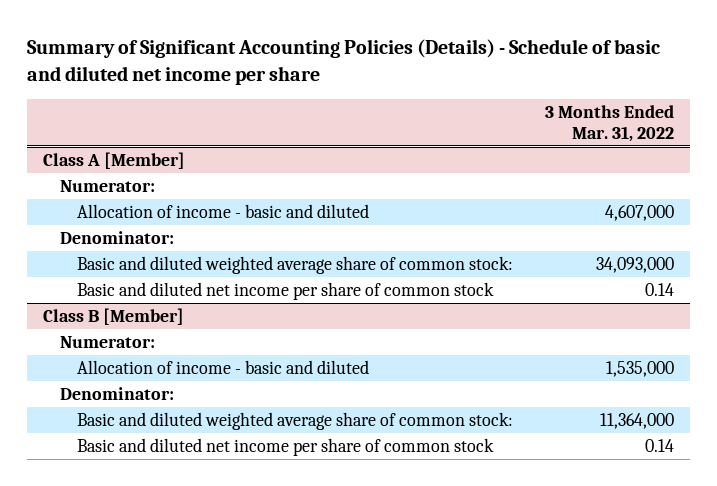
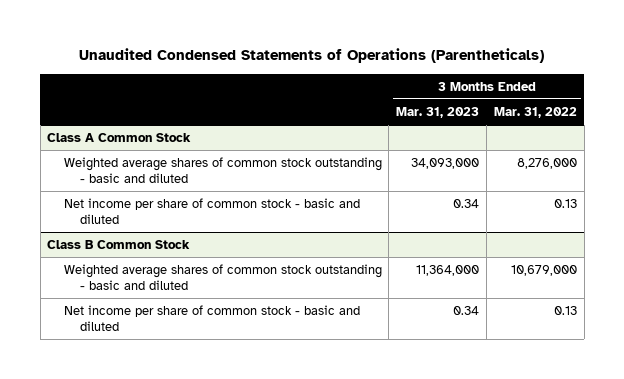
[26,39,660,86] Summary of Significant Accounting Policies (Details) - Schedule of basic and diluted net income per share -> [79,48,545,64] Unaudited Condensed Statements of Operations (Parentheticals)
none -> [396,107,480,119] Mar. 31, 2023
[59,180,155,193] Numerator: -> none
[76,204,369,219] Allocation of income - basic and diluted -> none
[59,231,174,245] Denominator: -> none
[59,336,155,349] Numerator: -> none
[76,360,369,375] Allocation of income - basic and diluted -> none
[59,387,174,401] Denominator: -> none
[42,152,185,170] Class A [Member] -> [47,133,192,143] Class A Common Stock
[76,256,513,275] Basic and diluted weighted average share of common stock: -> [63,157,382,184] Weighted average shares of common stock outstanding - basic and diluted
[596,257,675,274] 34,093,000 -> [516,158,577,170] 8,276,000
[76,282,494,301] Basic and diluted net income per share of common stock -> [63,198,360,225] Net income per share of common stock - basic and diluted
[645,283,675,297] 0.14 -> [553,199,577,209] 0.13
[42,308,184,326] Class B [Member] -> [47,240,191,250] Class B Common Stock
[76,412,513,431] Basic and diluted weighted average share of common stock: -> [63,264,382,291] Weighted average shares of common stock outstanding - basic and diluted
[600,413,675,430] 11,364,000 -> [510,265,577,277] 10,679,000
[76,438,494,457] Basic and diluted net income per share of common stock -> [63,305,360,332] Net income per share of common stock - basic and diluted
[645,439,675,453] 0.14 -> [553,306,577,316] 0.13

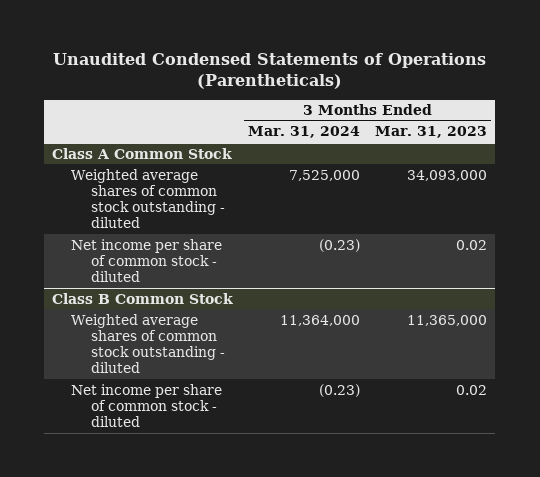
[493,107,577,119] Mar. 31, 2022 -> none
none -> [248,126,361,139] Mar. 31, 2024
[63,157,382,184] Weighted average shares of common stock outstanding - basic and diluted -> [71,168,225,229] Weighted average shares of common stock outstanding - diluted
[63,198,360,225] Net income per share of common stock - basic and diluted -> [71,238,223,283] Net income per share of common stock - diluted
[453,199,480,209] 0.34 -> [456,239,488,250] 0.02
[63,264,382,291] Weighted average shares of common stock outstanding - basic and diluted -> [71,313,225,374] Weighted average shares of common stock outstanding - diluted
[416,265,480,277] 11,364,000 -> [407,314,488,326] 11,365,000
[63,305,360,332] Net income per share of common stock - basic and diluted -> [71,383,223,428] Net income per share of common stock - diluted
[453,306,480,316] 0.34 -> [456,384,488,395] 0.02

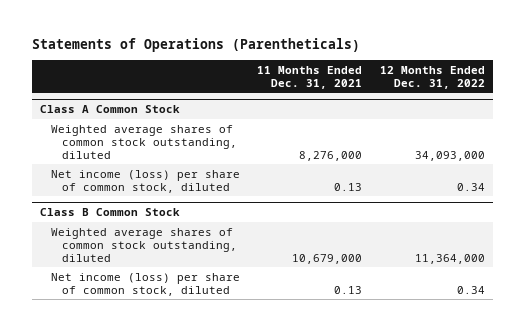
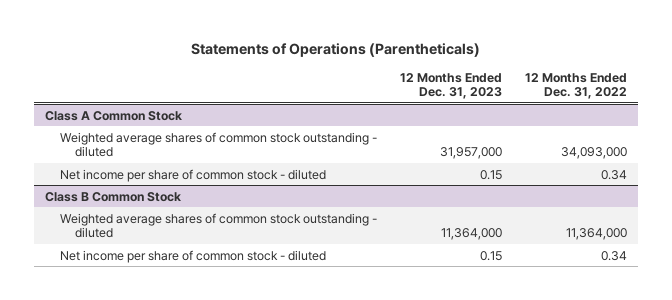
[257,65,363,89] 11 Months Ended Dec. 31, 2021 -> none
none -> [399,72,502,100] 12 Months Ended Dec. 31, 2023
[51,124,238,159] Weighted average shares of common stock outstanding, diluted -> [60,131,378,158] Weighted average shares of common stock outstanding - diluted
[51,169,241,193] Net income (loss) per share of common stock, diluted -> [60,168,327,182] Net income per share of common stock - diluted
[51,227,238,262] Weighted average shares of common stock outstanding, diluted -> [60,212,378,239] Weighted average shares of common stock outstanding - diluted
[51,272,241,296] Net income (loss) per share of common stock, diluted -> [60,249,327,263] Net income per share of common stock - diluted

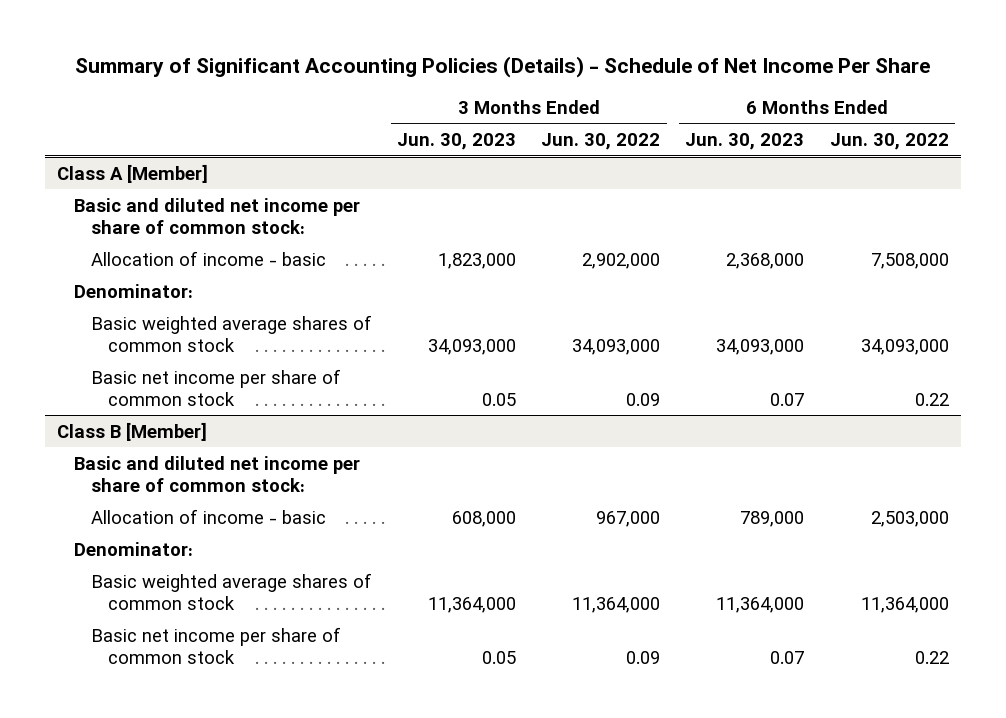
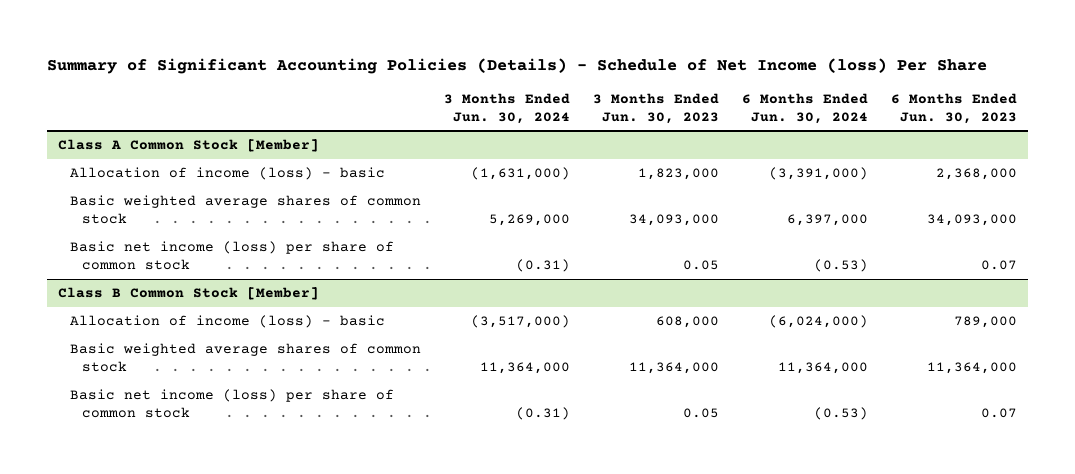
[74,56,930,79] Summary of Significant Accounting Policies (Details) - Schedule of Net Income Per Share -> [46,57,987,74] Summary of Significant Accounting Policies (Details) - Schedule of Net Income (loss) Per Share
[541,133,661,151] Jun. 30, 2022 -> none
[829,133,949,151] Jun. 30, 2022 -> none
none -> [443,92,570,124] 3 Months Ended Jun. 30, 2024
none -> [741,92,868,124] 6 Months Ended Jun. 30, 2024
[74,197,361,234] Basic and diluted net income per share of common stock: -> none
[74,283,194,298] Denominator: -> none
[57,163,209,183] Class A [Member] -> [58,139,320,153] Class A Common Stock [Member]
[91,250,327,266] Allocation of income - basic -> [69,167,385,181] Allocation of income (loss) - basic
[74,455,361,492] Basic and diluted net income per share of common stock: -> none
[74,541,194,556] Denominator: -> none
[91,368,342,406] Basic net income per share of common stock -> [69,241,394,271] Basic net income (loss) per share of common stock
[57,421,208,441] Class B [Member] -> [58,287,320,301] Class B Common Stock [Member]
[91,508,327,524] Allocation of income - basic -> [69,315,385,329] Allocation of income (loss) - basic
[91,626,342,664] Basic net income per share of common stock -> [69,389,394,419] Basic net income (loss) per share of common stock

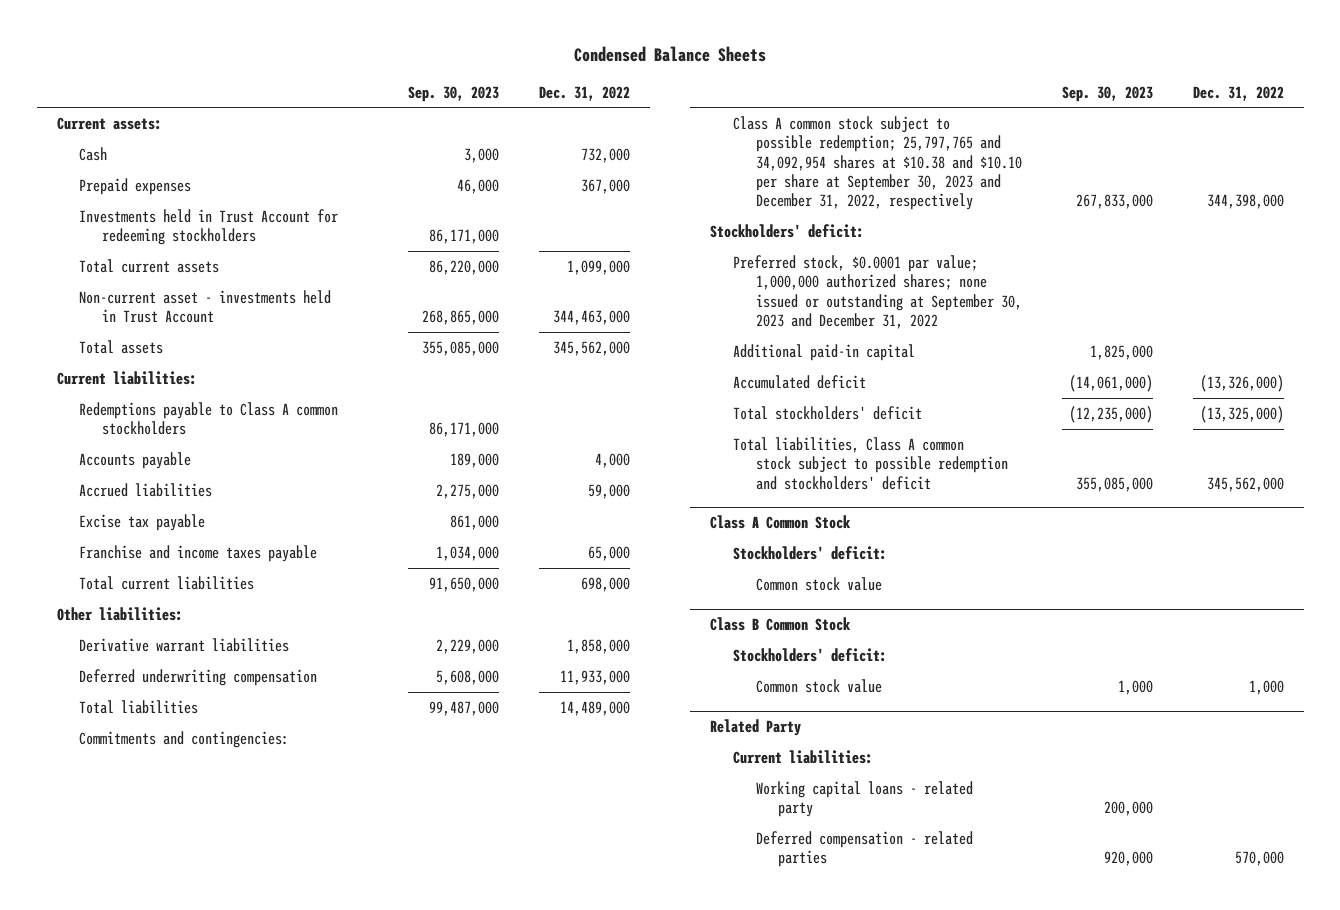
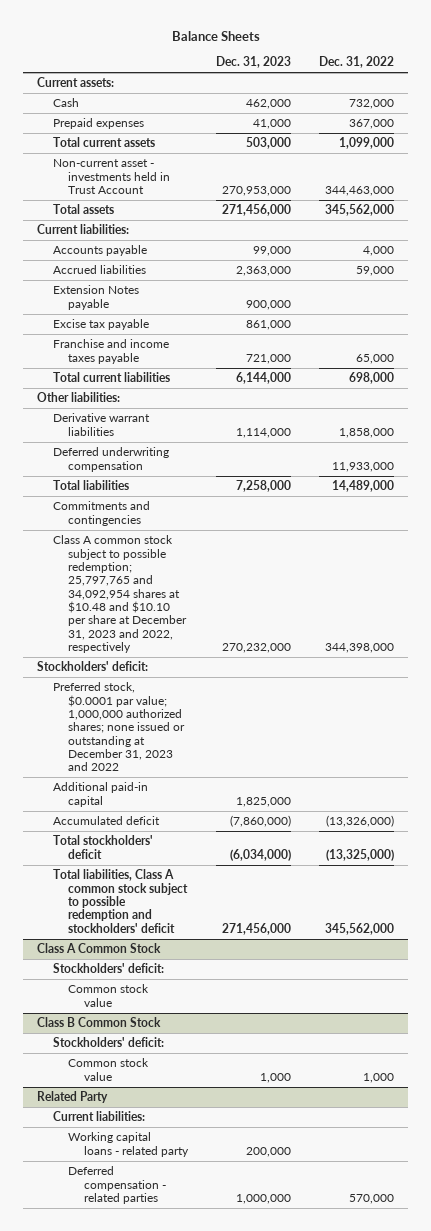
[574,46,767,63] Condensed Balance Sheets -> [171,30,260,41] Balance Sheets
[408,85,500,102] Sep. 30, 2023 -> none
none -> [215,56,291,69] Dec. 31, 2023
[79,208,339,246] Investments held in Trust Account for redeeming stockholders -> none
[79,401,339,436] Redemptions payable to Class A common stockholders -> none
none -> [52,285,139,310] Extension Notes payable
[79,730,290,748] Commitments and contingencies: -> [52,501,150,526] Commitments and contingencies
[732,115,1022,211] Class A common stock subject to possible redemption; 25,797,765 and 34,092,954 shares at $10.38 and $10.10 per share at September 30, 2023 and December 31, 2022, respectively -> [52,535,188,653] Class A common stock subject to possible redemption; 25,797,765 and 34,092,954 shares at $10.48 and $10.10 per share at December 31, 2023 and 2022, respectively
[732,254,1022,329] Preferred stock, $0.0001 par value; 1,000,000 authorized shares; none issued or outstanding at September 30, 2023 and December 31, 2022 -> [52,682,186,772] Preferred stock, $0.0001 par value; 1,000,000 authorized shares; none issued or outstanding at December 31, 2023 and 2022

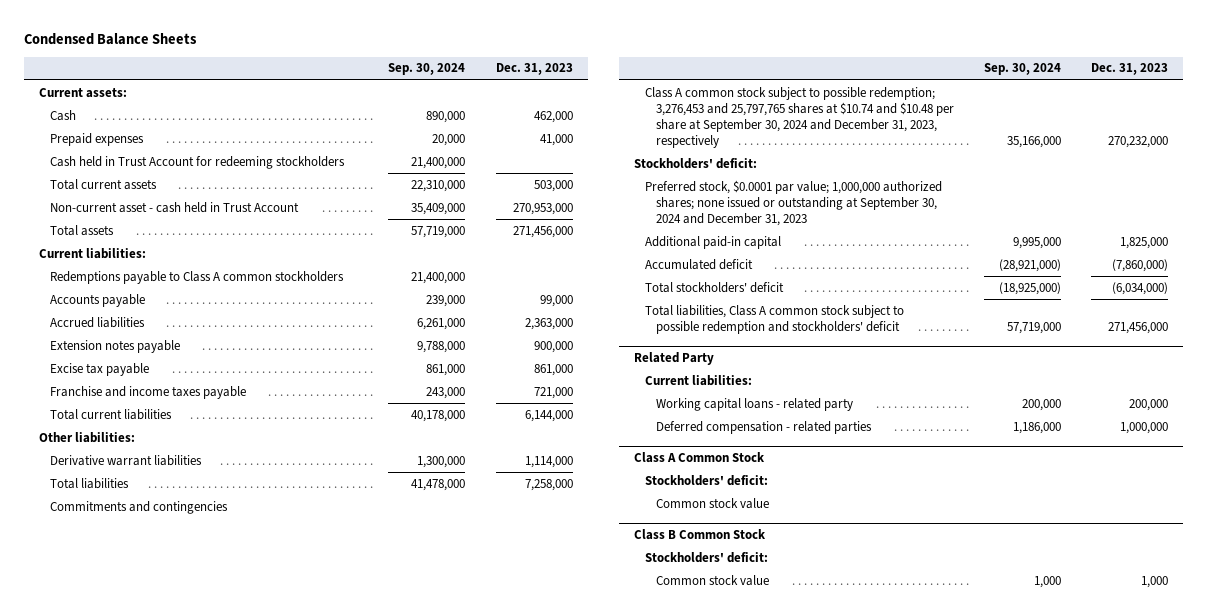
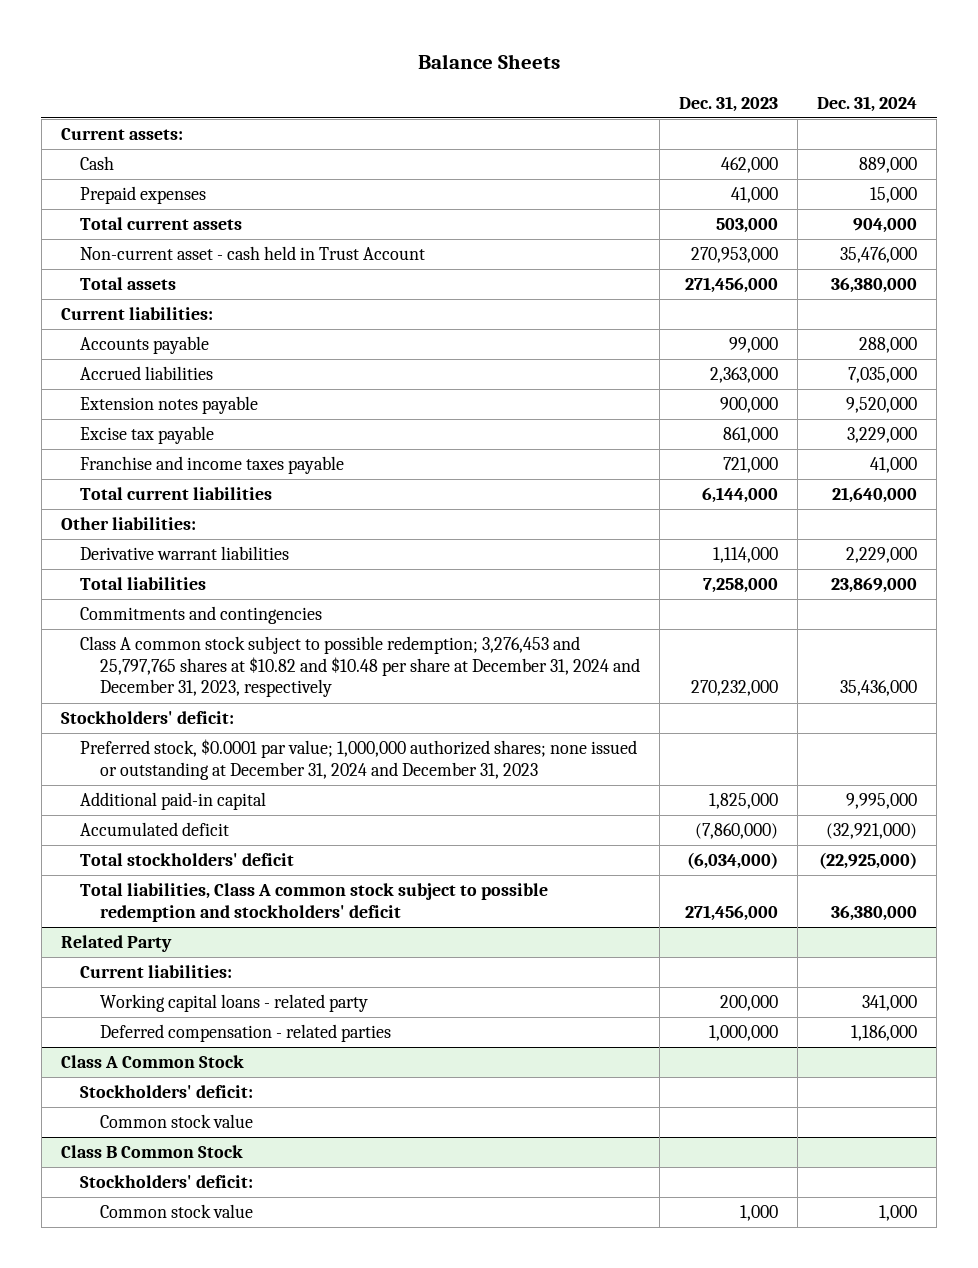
[24,32,198,45] Condensed Balance Sheets -> [417,54,560,70] Balance Sheets
[388,63,466,76] Sep. 30, 2024 -> none
none -> [817,95,918,112] Dec. 31, 2024
[49,155,345,169] Cash held in Trust Account for redeeming stockholders -> none
[49,270,344,284] Redemptions payable to Class A common stockholders -> none
[645,86,954,148] Class A common stock subject to possible redemption; 3,276,453 and 25,797,765 shares at $10.74 and $10.48 per share at September 30, 2024 and December 31, 2023, respectively -> [80,636,641,698] Class A common stock subject to possible redemption; 3,276,453 and 25,797,765 shares at $10.82 and $10.48 per share at December 31, 2024 and December 31, 2023, respectively
[645,179,943,226] Preferred stock, $0.0001 par value; 1,000,000 authorized shares; none issued or outstanding at September 30, 2024 and December 31, 2023 -> [80,739,638,780] Preferred stock, $0.0001 par value; 1,000,000 authorized shares; none issued or outstanding at December 31, 2024 and December 31, 2023

